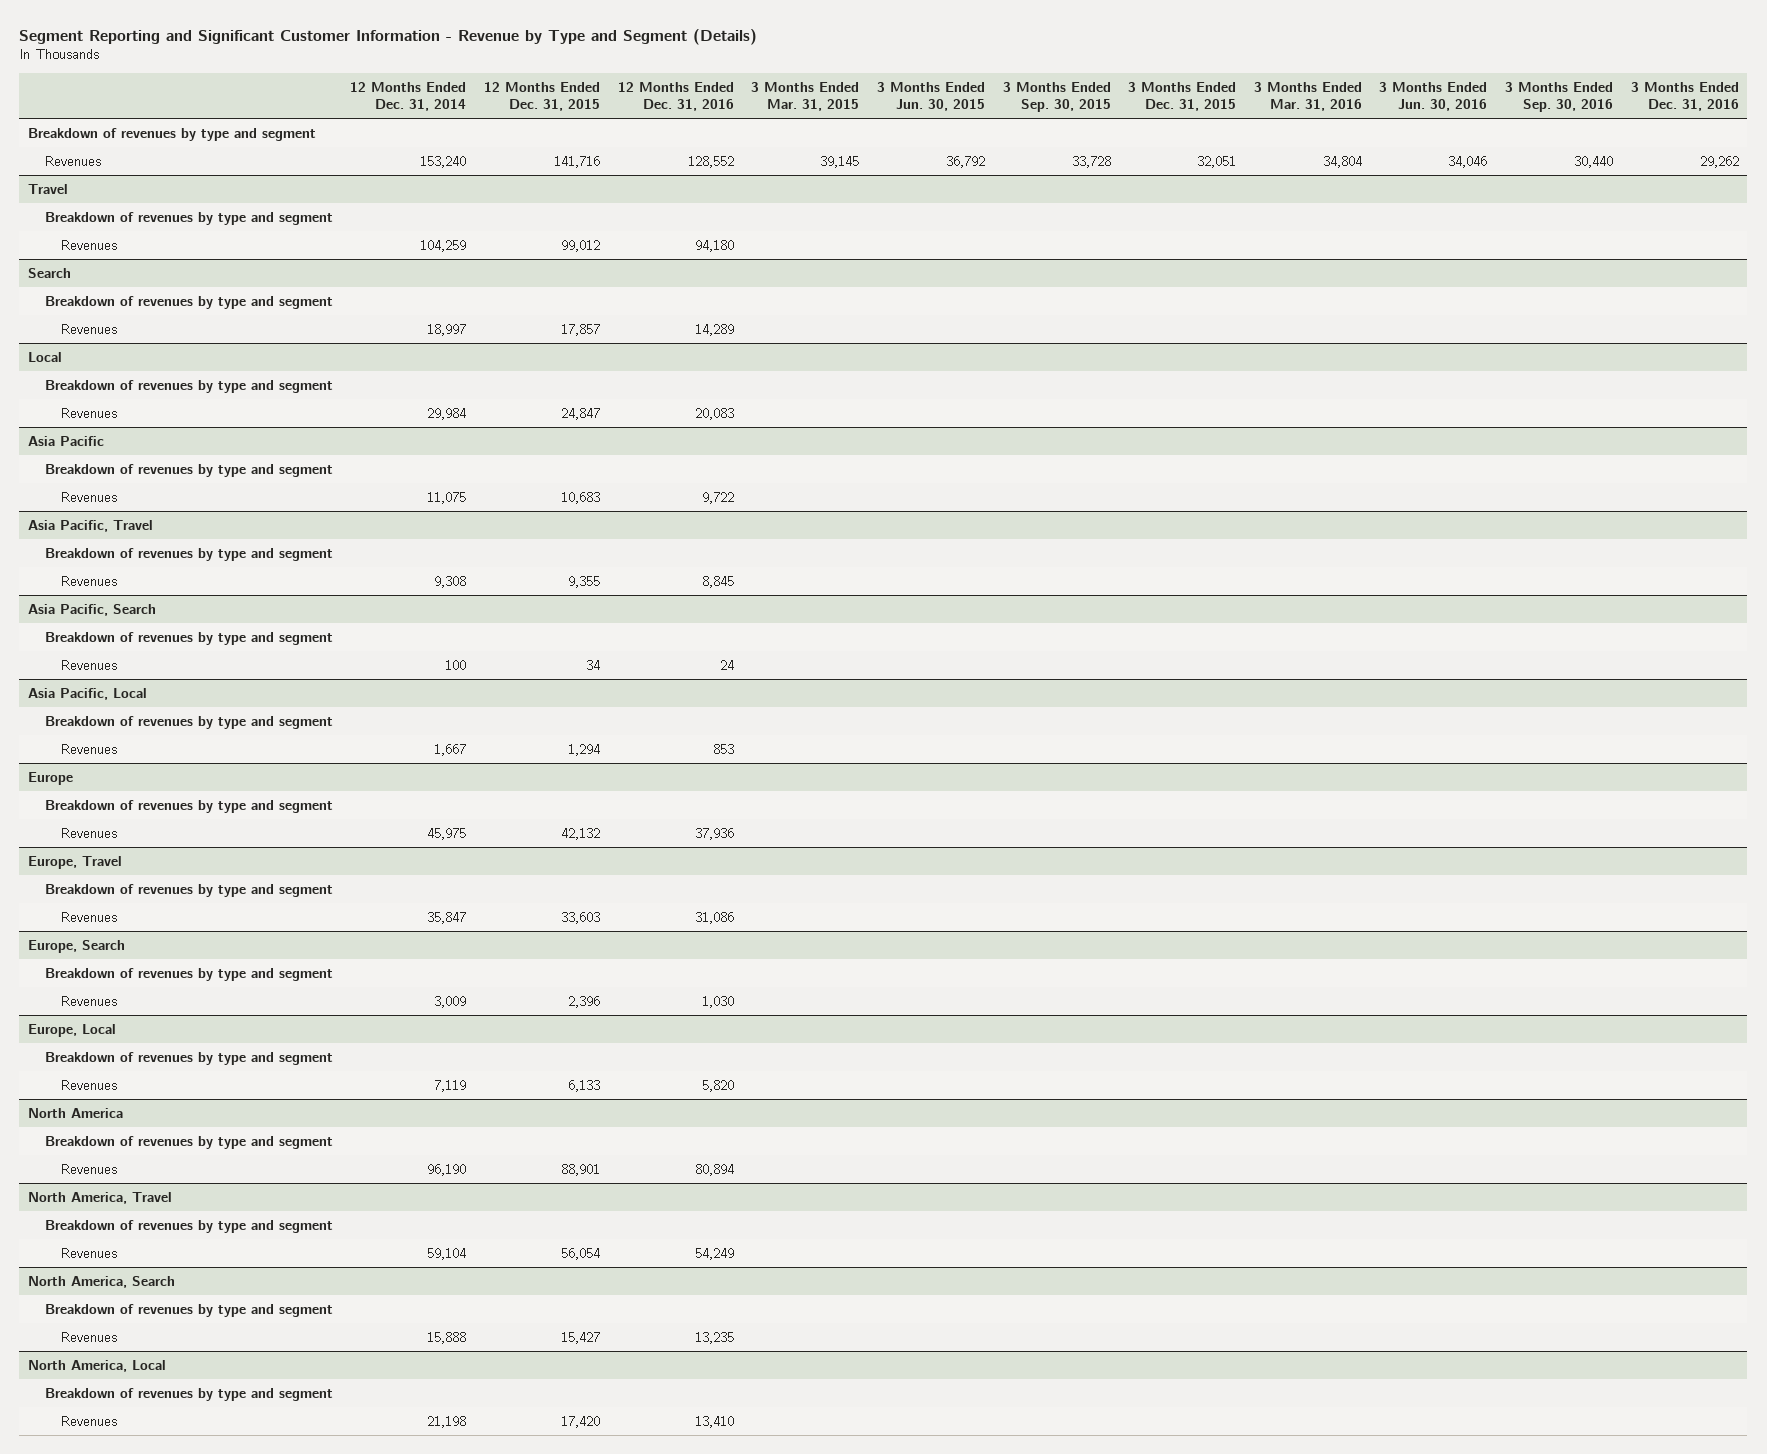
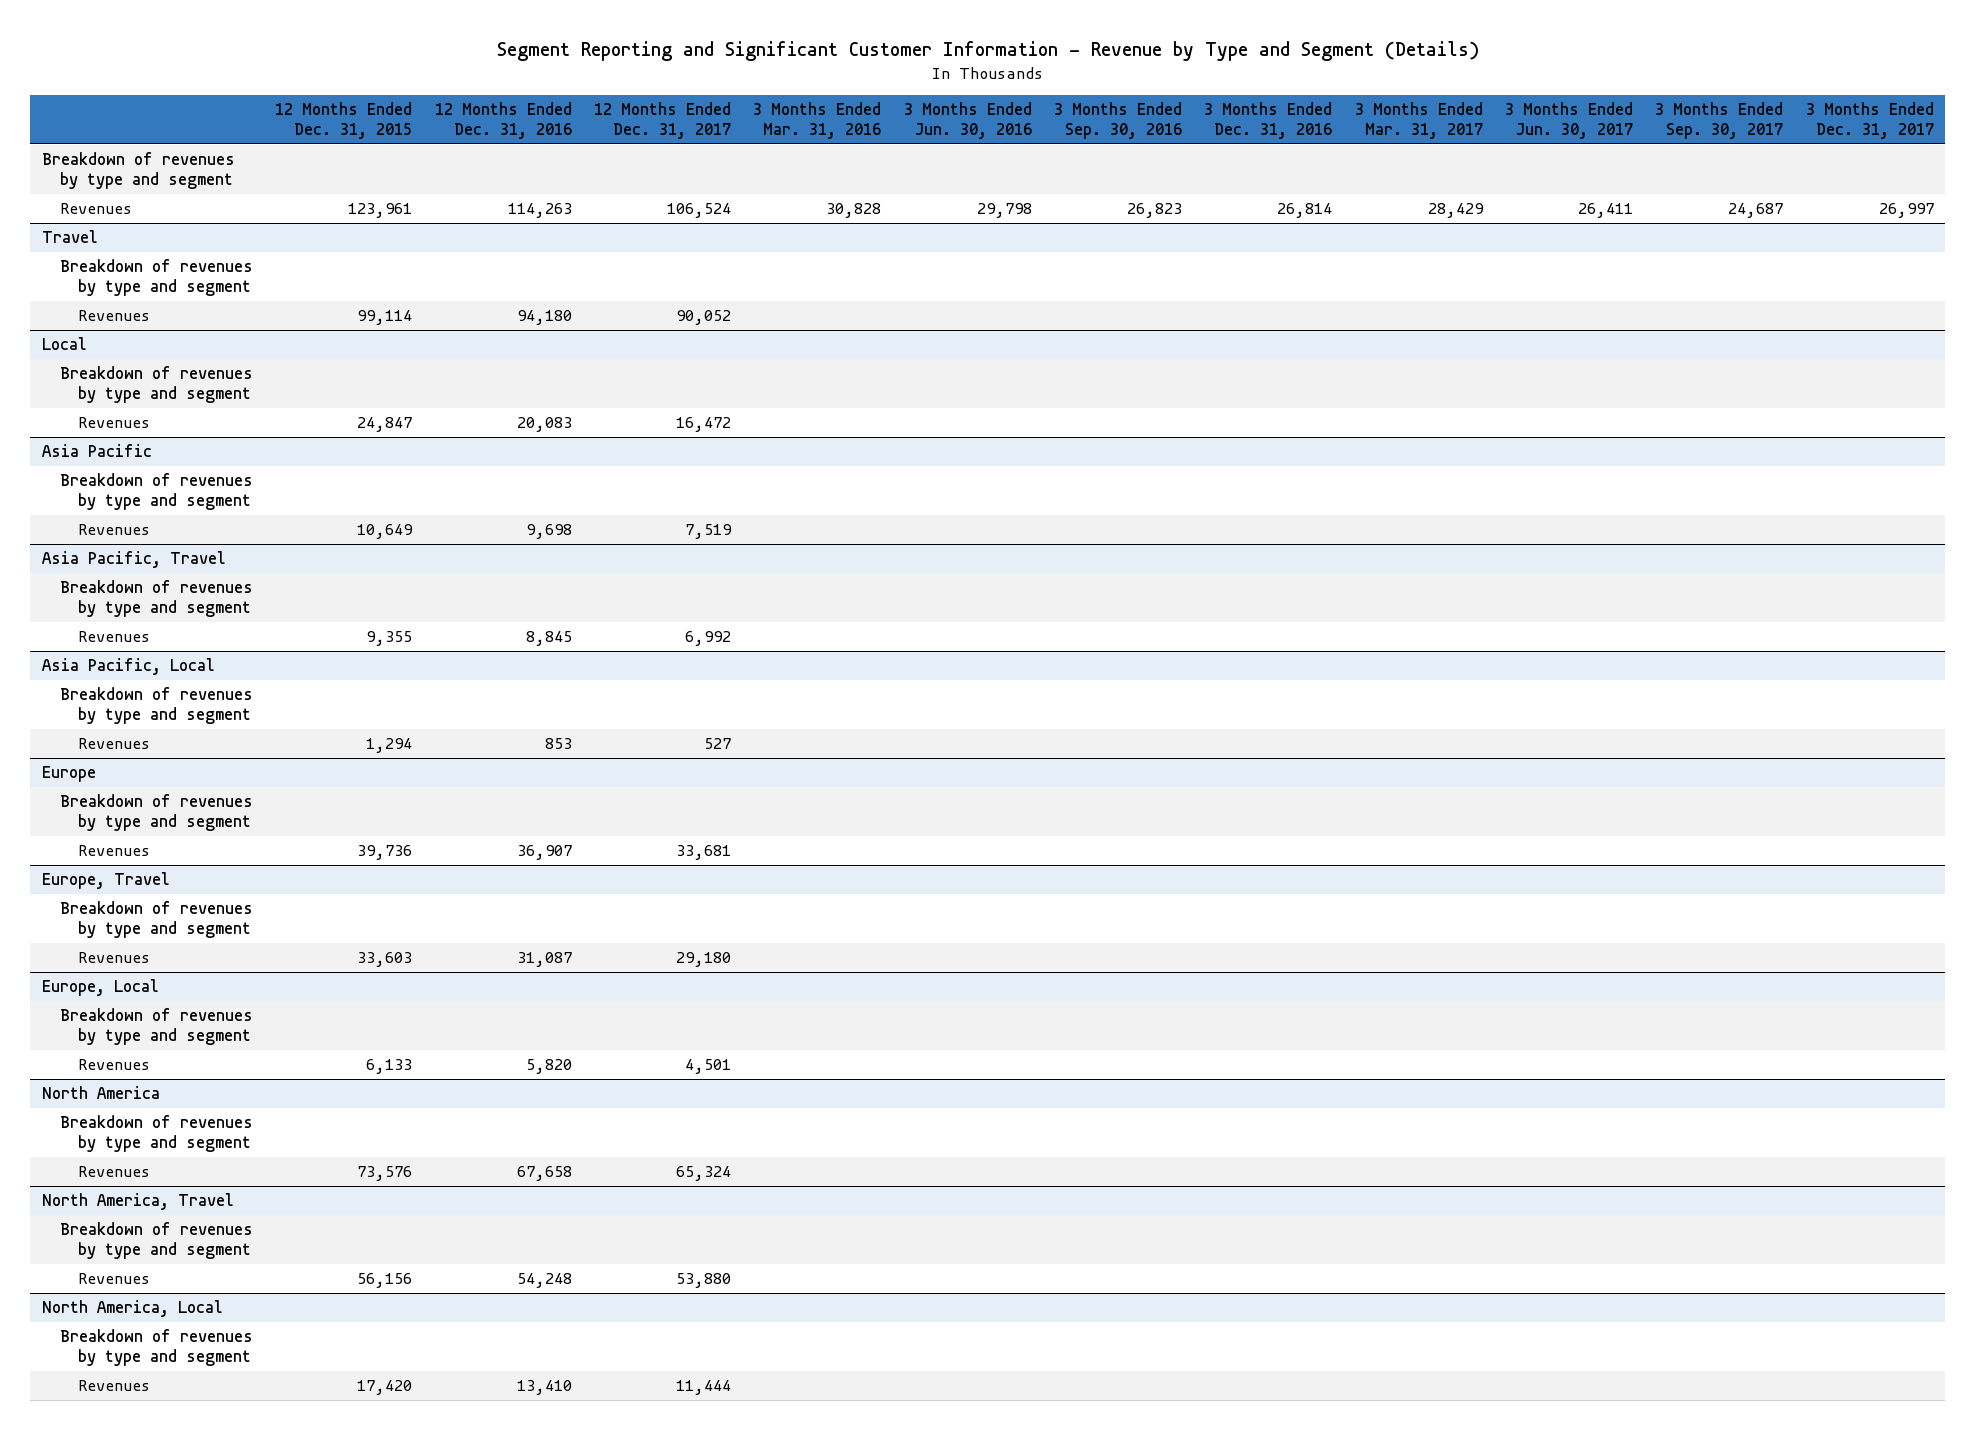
[350,81,467,112] 12 Months Ended Dec. 31, 2014 -> none
[751,81,860,112] 3 Months Ended Mar. 31, 2015 -> none
[876,81,985,112] 3 Months Ended Jun. 30, 2015 -> none
[1002,81,1111,113] 3 Months Ended Sep. 30, 2015 -> none
[1128,81,1237,112] 3 Months Ended Dec. 31, 2015 -> none
none -> [594,102,732,140] 12 Months Ended Dec. 31, 2017
none -> [1354,102,1483,140] 3 Months Ended Mar. 31, 2017
none -> [1505,102,1634,140] 3 Months Ended Jun. 30, 2017
none -> [1655,102,1784,140] 3 Months Ended Sep. 30, 2017
none -> [1805,102,1934,140] 3 Months Ended Dec. 31, 2017
[554,155,601,168] 141,716 -> [348,203,413,219] 123,961
[687,155,734,168] 128,552 -> [507,203,572,219] 114,263
[1322,155,1362,168] 34,804 -> [826,203,882,219] 30,828
[1448,155,1488,168] 34,046 -> [976,203,1032,219] 29,798
[1574,155,1614,168] 30,440 -> [1127,203,1183,219] 26,823
[1699,155,1739,168] 29,262 -> [1277,203,1333,219] 26,814
[28,267,72,278] Search -> none
[44,295,333,309] Breakdown of revenues by type and segment -> none
[61,323,118,334] Revenues -> none
[561,239,601,252] 99,012 -> [357,310,413,326] 99,114
[561,491,601,504] 10,683 -> [357,524,414,540] 10,649
[701,491,734,504] 9,722 -> [525,524,572,540] 9,698
[28,603,157,616] Asia Pacific, Search -> none
[44,631,333,645] Breakdown of revenues by type and segment -> none
[61,659,118,670] Revenues -> none
[561,827,601,840] 42,132 -> [357,845,413,861] 39,736
[694,827,734,840] 37,936 -> [516,845,572,861] 36,907
[28,939,126,953] Europe, Search -> none
[44,967,333,981] Breakdown of revenues by type and segment -> none
[61,995,118,1006] Revenues -> none
[694,911,734,924] 31,086 -> [516,952,572,968] 31,087
[561,1163,601,1176] 88,901 -> [357,1166,413,1182] 73,576
[694,1163,734,1176] 80,894 -> [516,1166,572,1182] 67,658
[28,1275,176,1288] North America, Search -> none
[44,1303,333,1317] Breakdown of revenues by type and segment -> none
[61,1331,118,1342] Revenues -> none
[561,1247,601,1260] 56,054 -> [357,1273,413,1289] 56,156
[694,1247,734,1260] 54,249 -> [516,1273,572,1289] 54,248

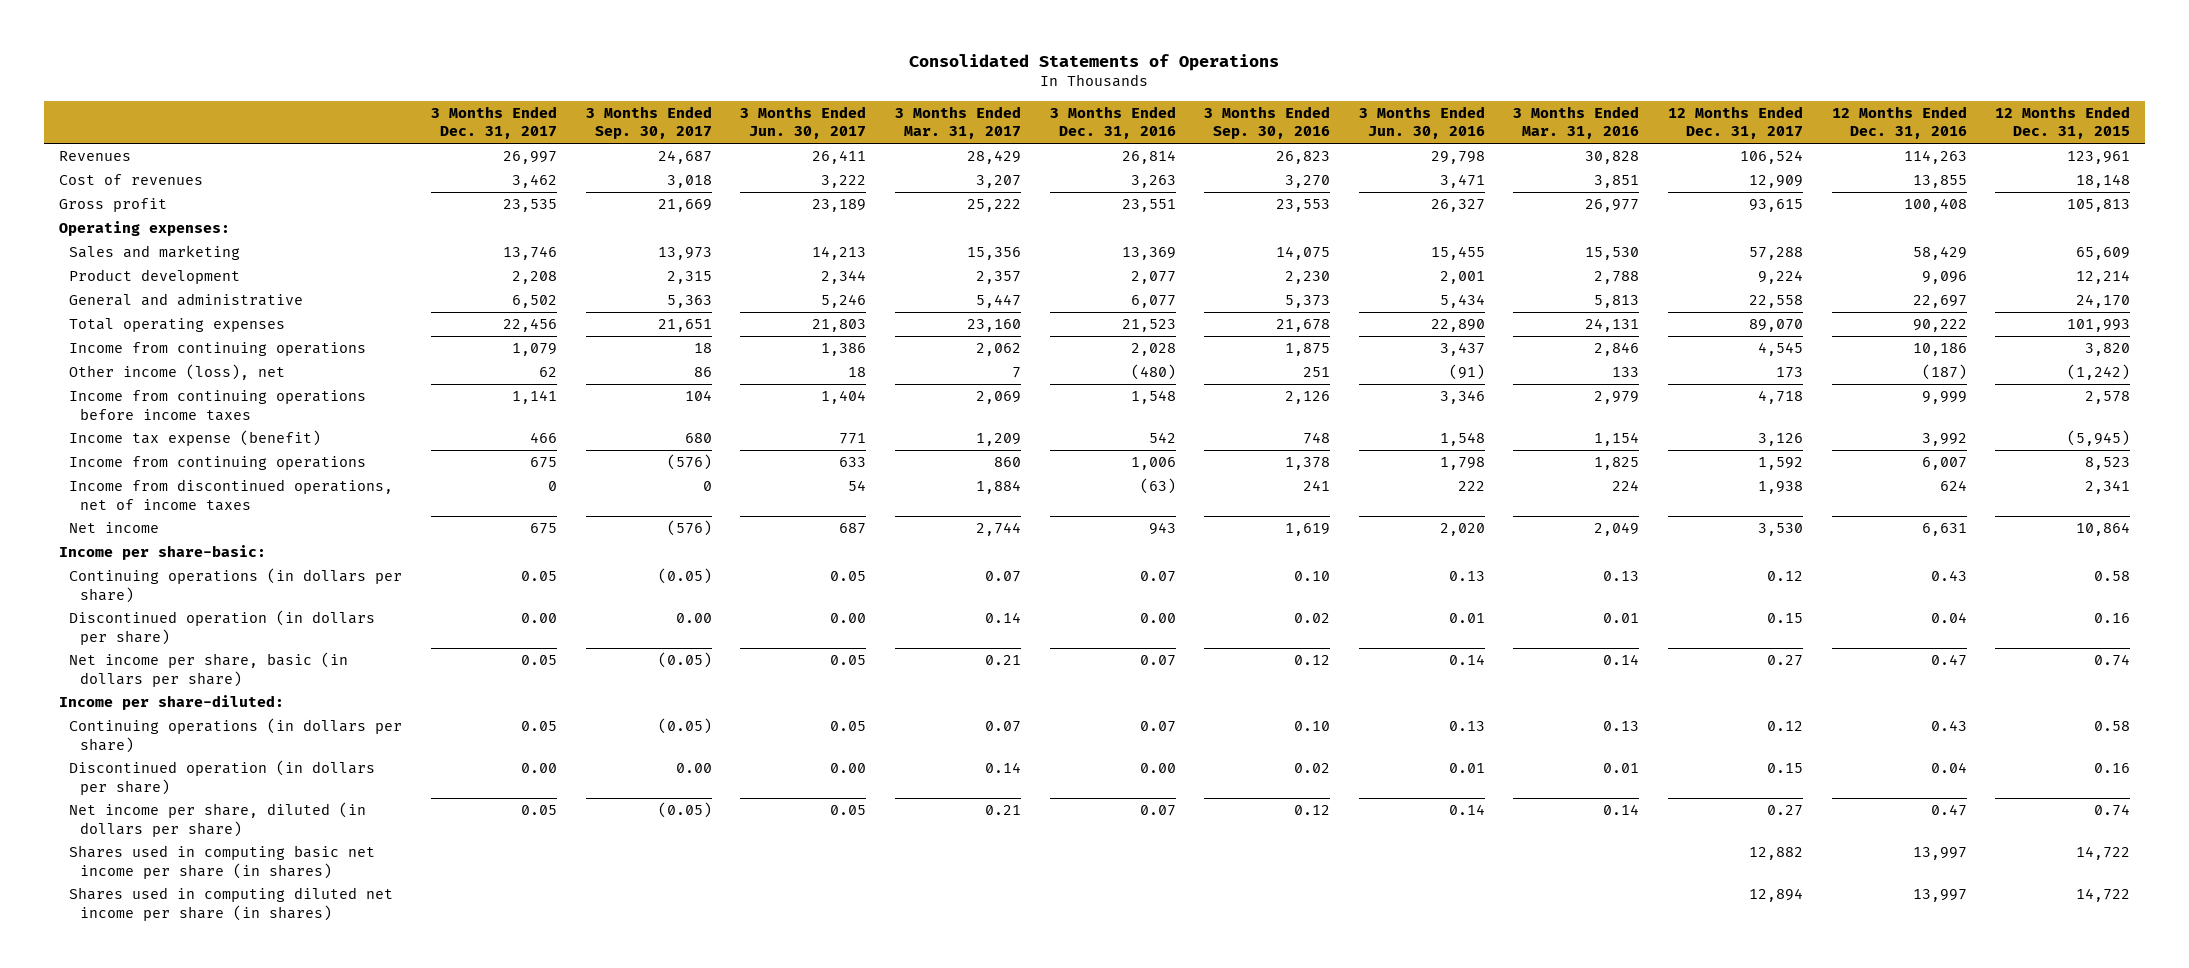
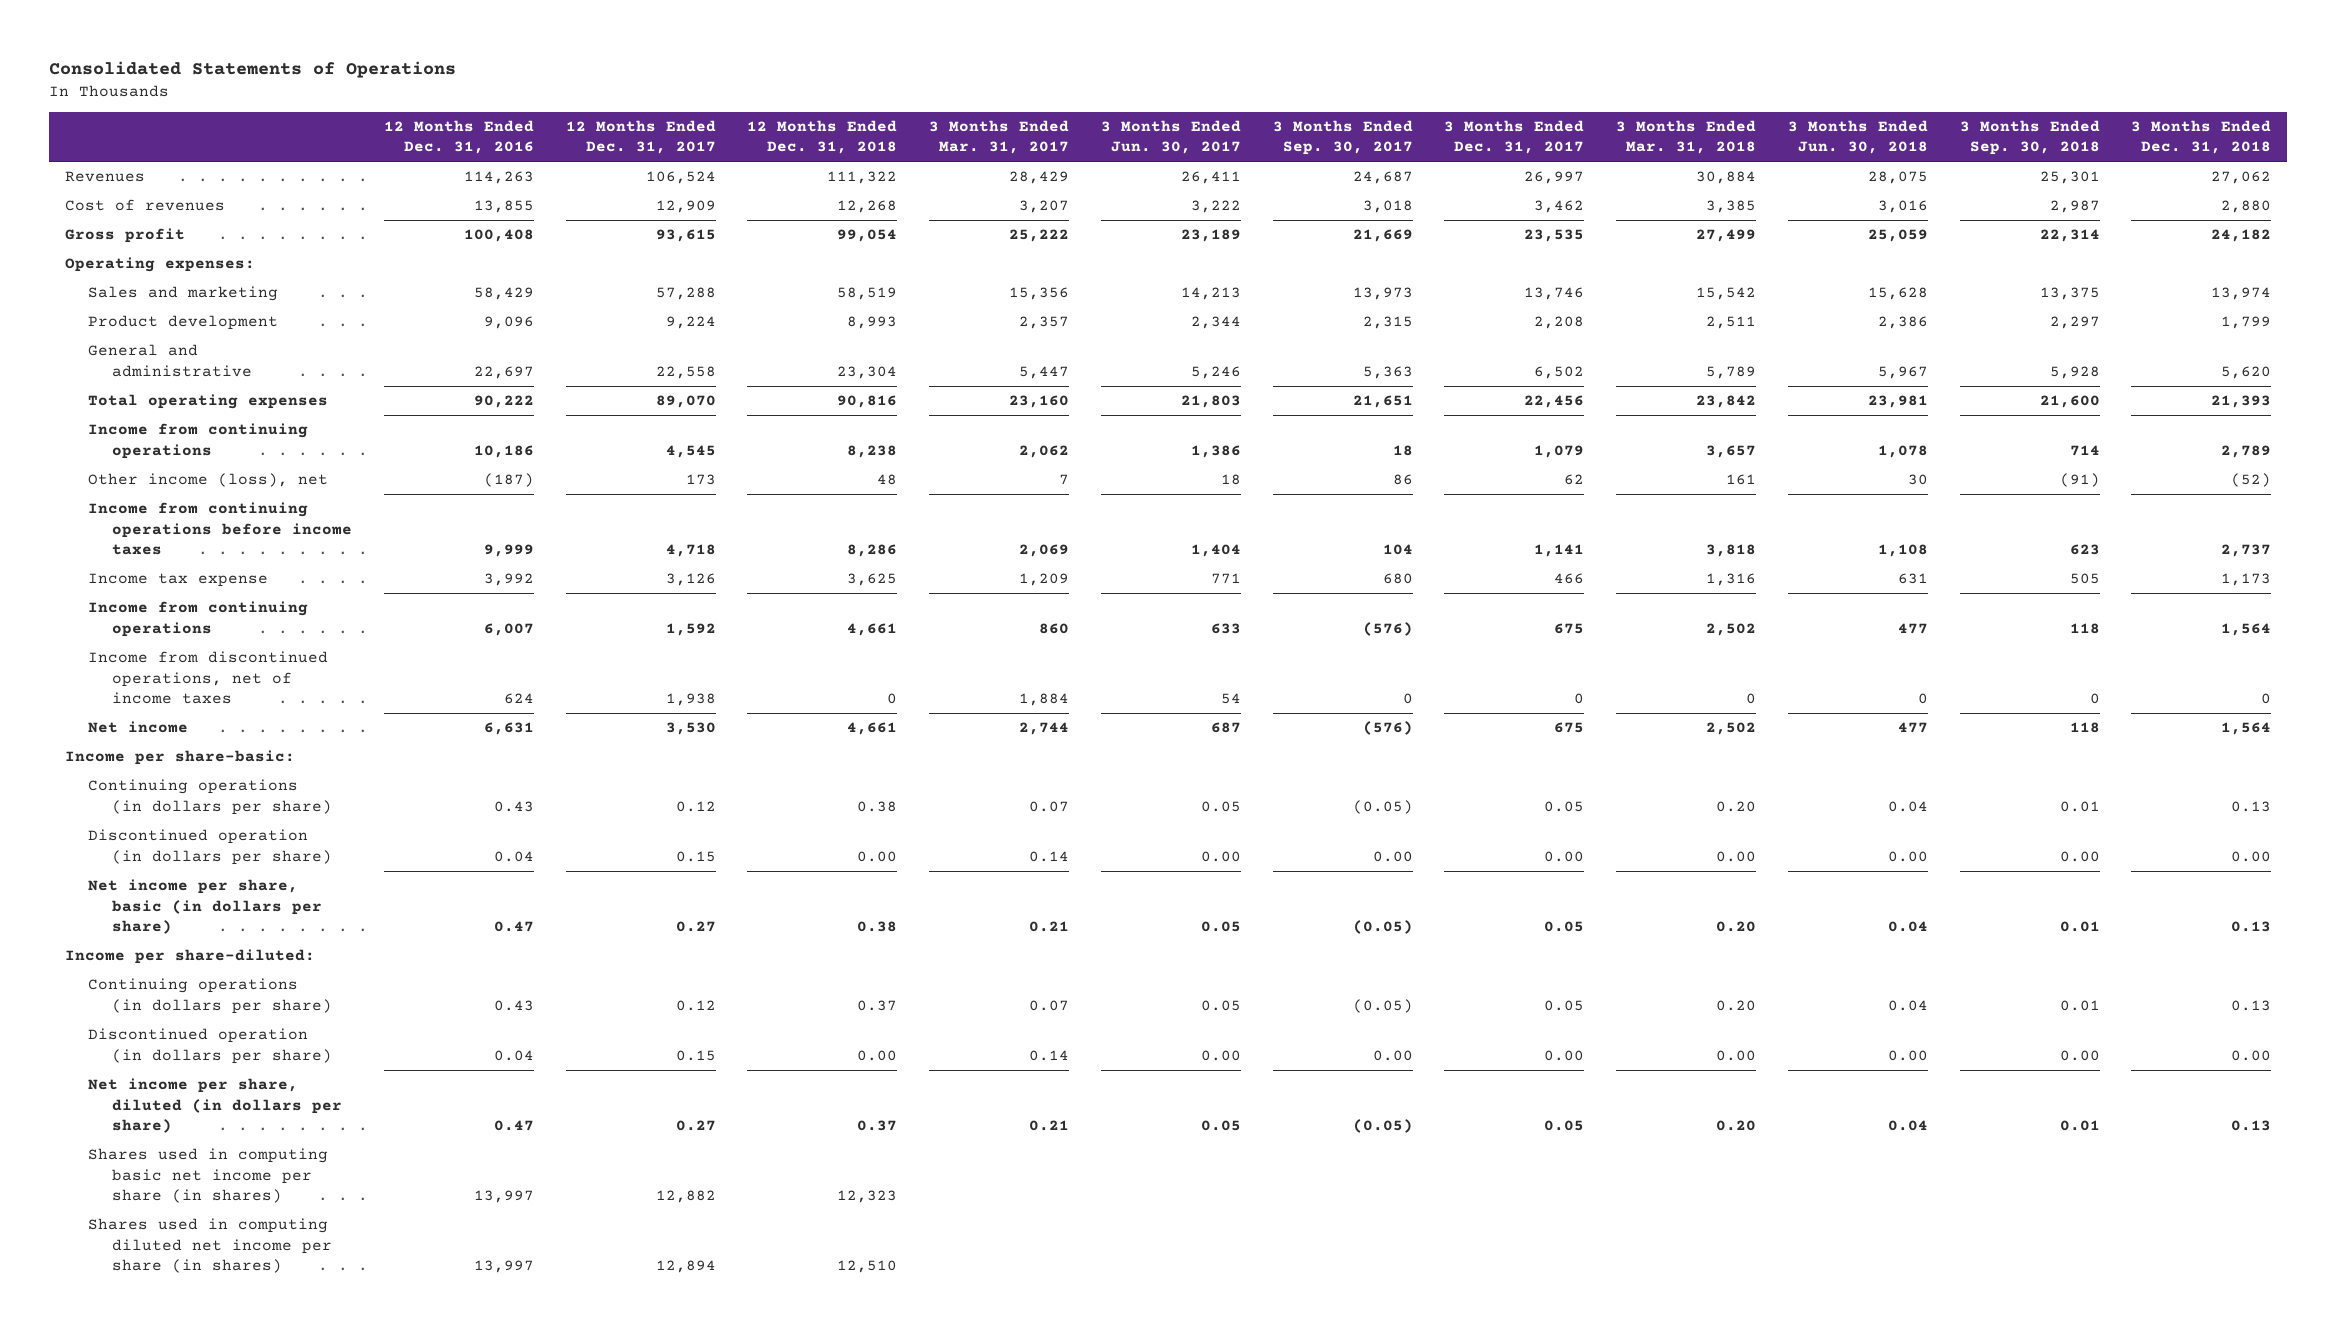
[1049,105,1176,140] 3 Months Ended Dec. 31, 2016 -> none
[1204,105,1331,140] 3 Months Ended Sep. 30, 2016 -> none
[1358,105,1485,140] 3 Months Ended Jun. 30, 2016 -> none
[1513,105,1640,140] 3 Months Ended Mar. 31, 2016 -> none
[1995,105,2131,140] 12 Months Ended Dec. 31, 2015 -> none
none -> [747,120,898,155] 12 Months Ended Dec. 31, 2018
none -> [1616,120,1757,155] 3 Months Ended Mar. 31, 2018
none -> [1787,120,1928,155] 3 Months Ended Jun. 30, 2018
none -> [1959,120,2100,156] 3 Months Ended Sep. 30, 2018
none -> [2131,120,2272,155] 3 Months Ended Dec. 31, 2018
[69,430,322,447] Income tax expense (benefit) -> [88,573,269,588] Income tax expense

